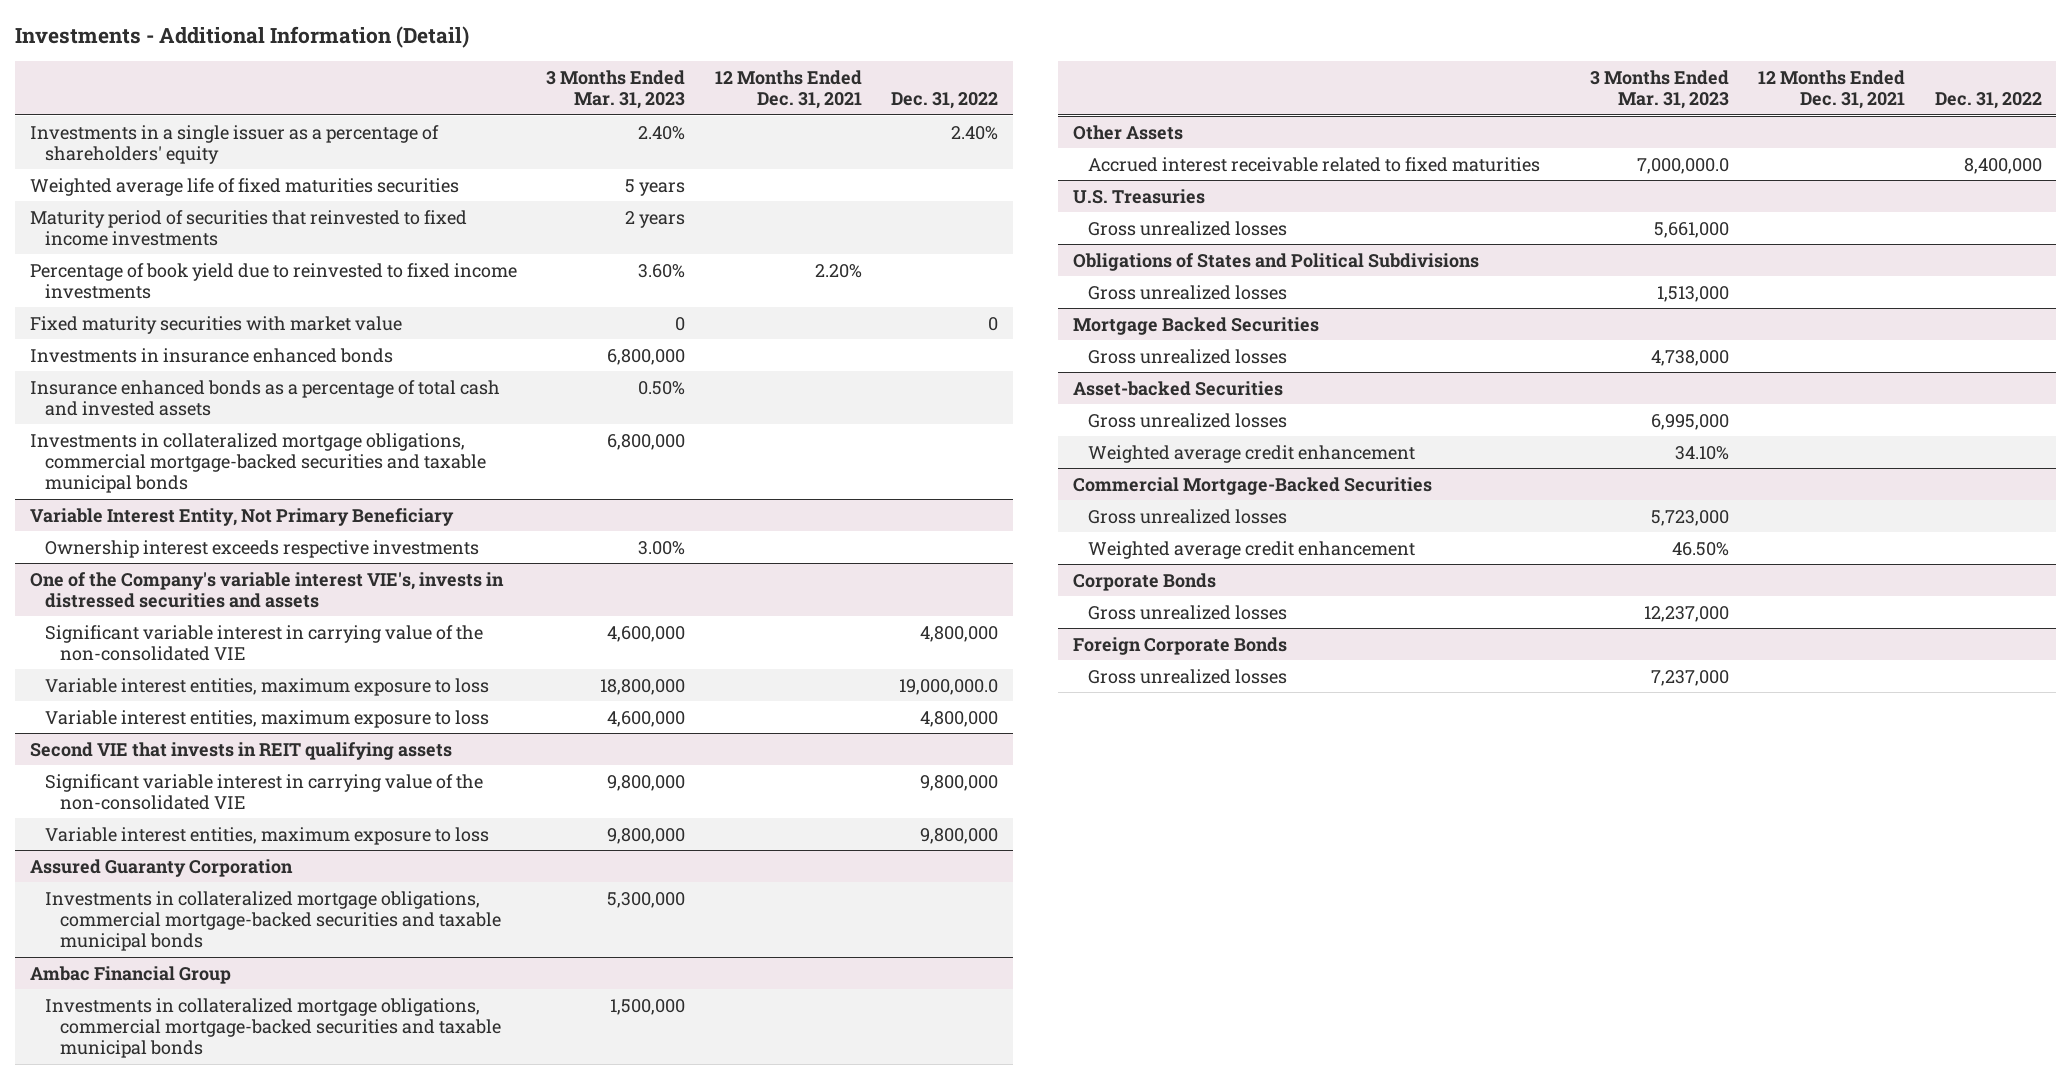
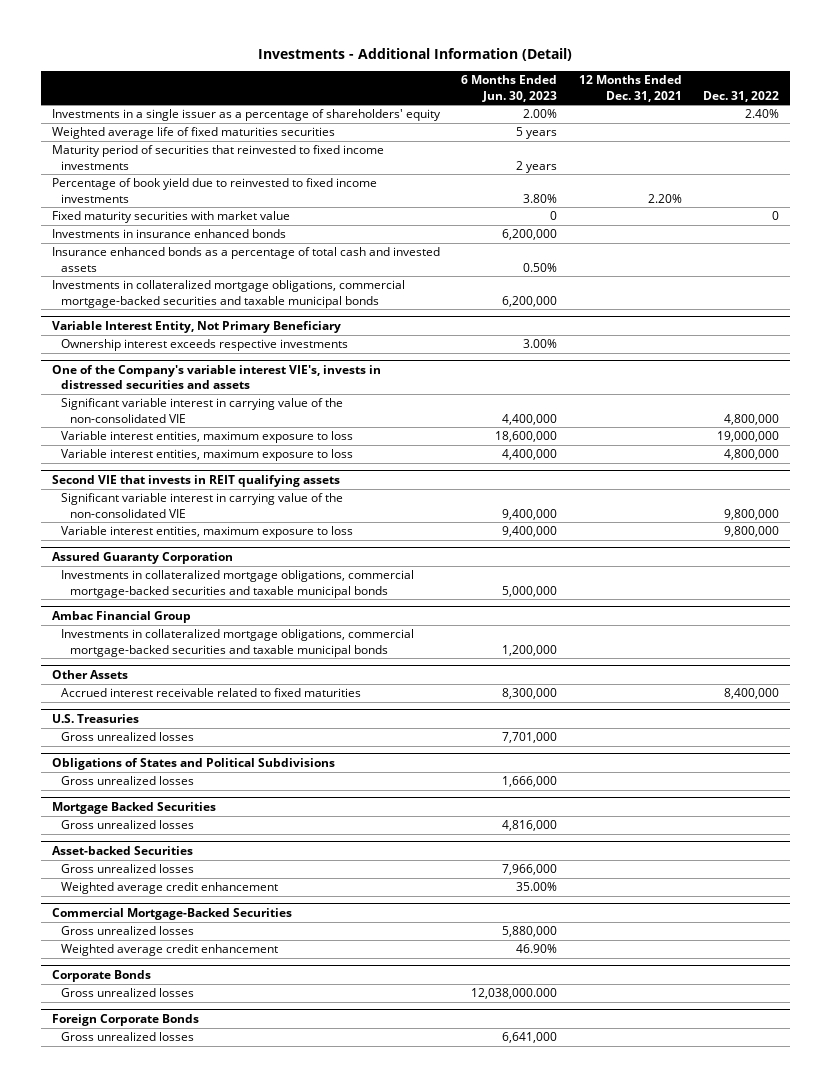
[546,69,686,110] 3 Months Ended Mar. 31, 2023 -> none
none -> [461,75,558,102] 6 Months Ended Jun. 30, 2023
[899,678,999,695] 19,000,000.0 -> [717,431,780,443] 19,000,000

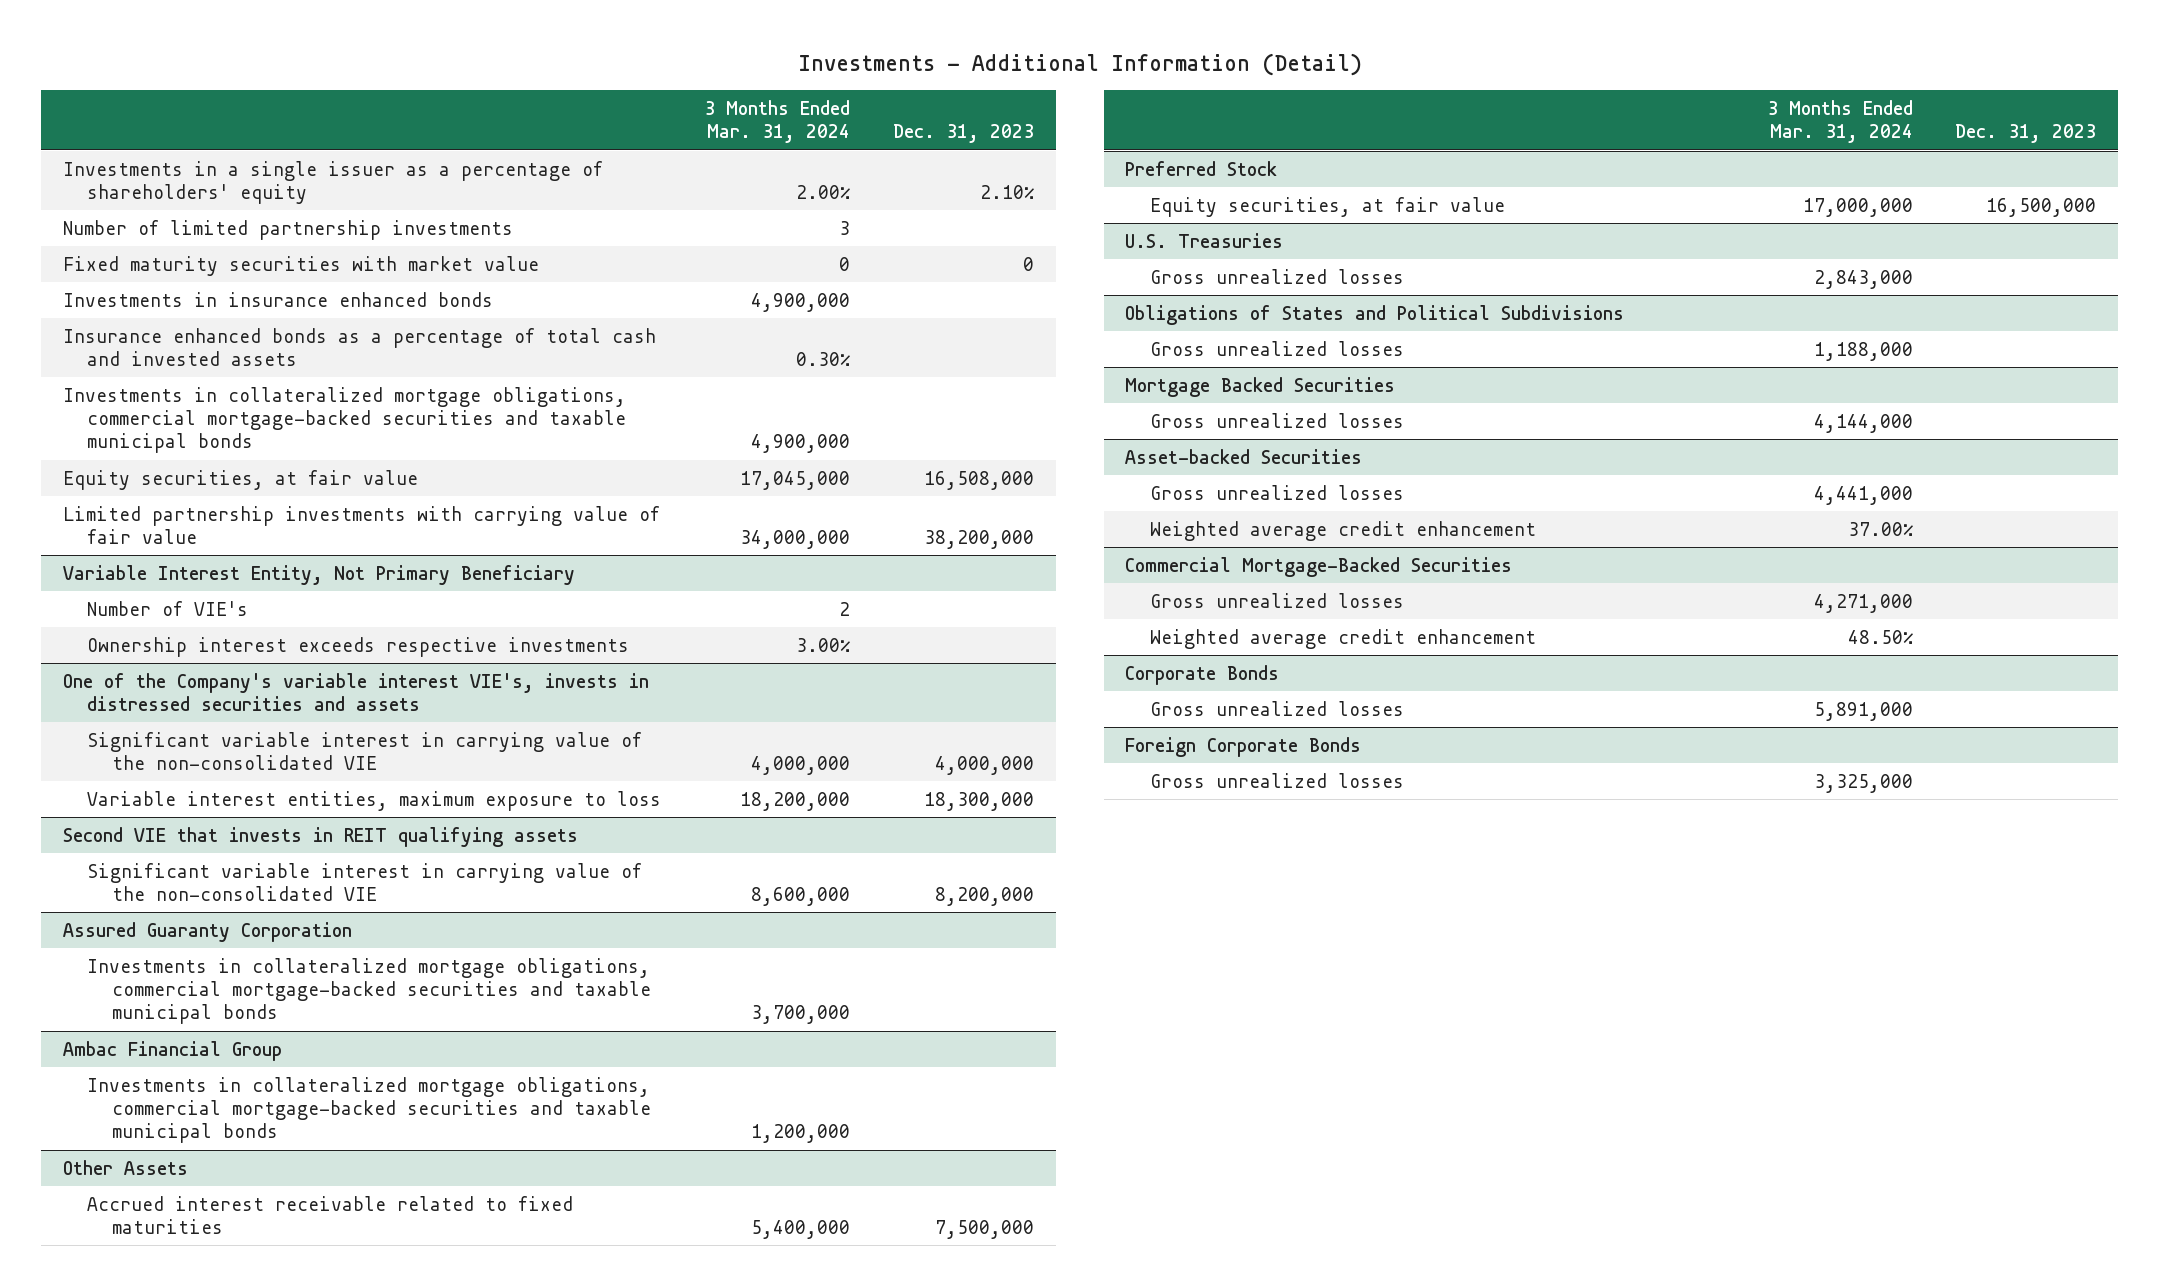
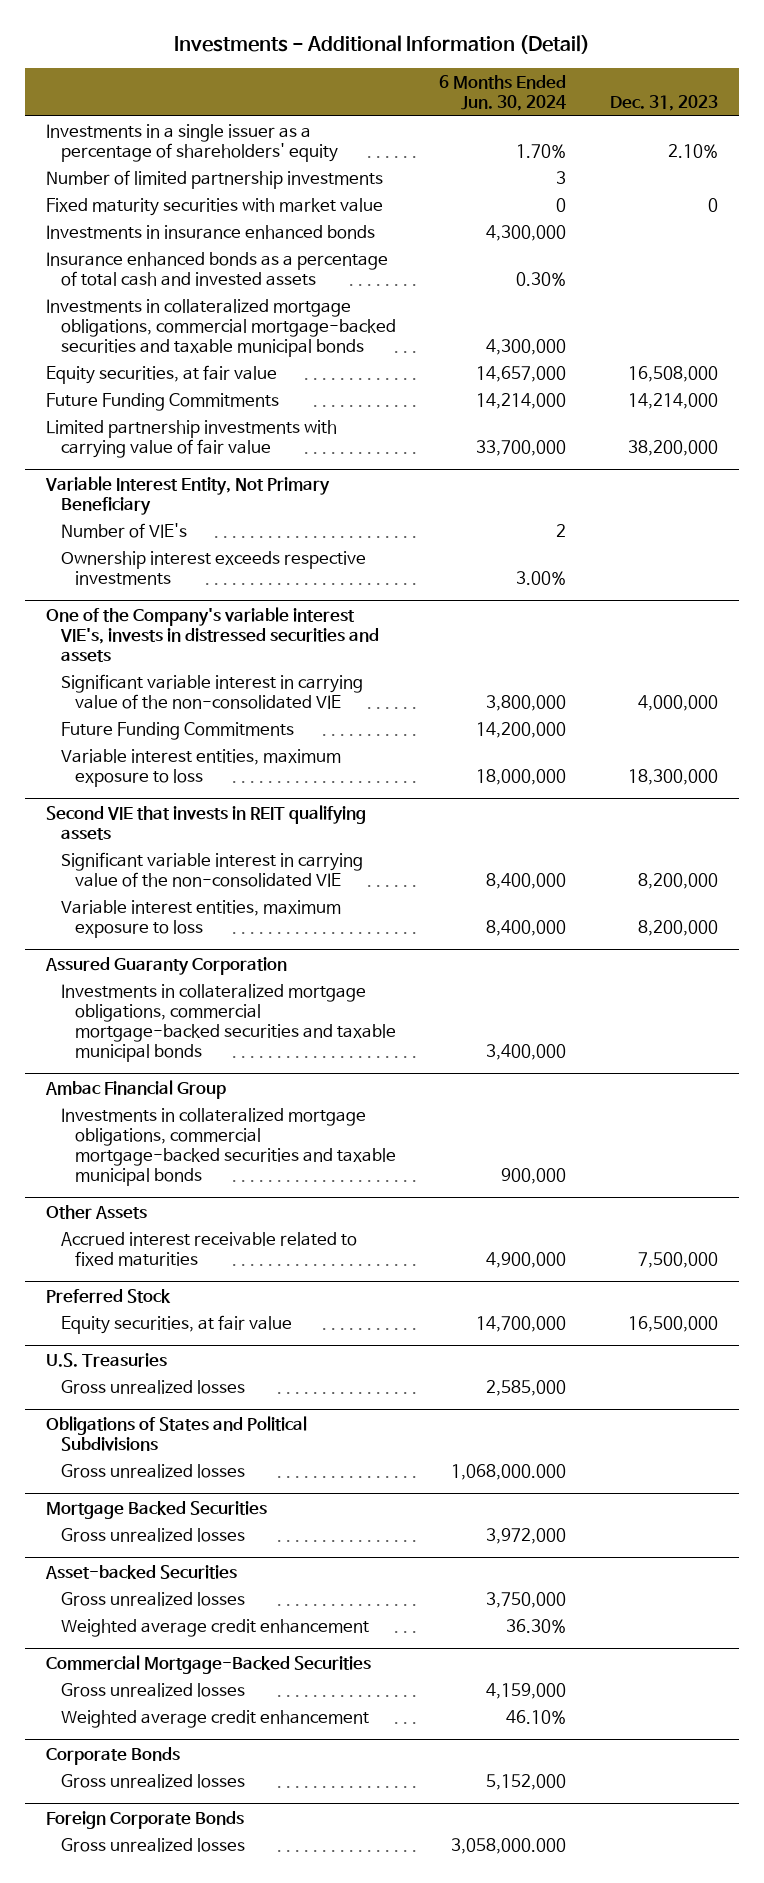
[704,100,851,144] 3 Months Ended Mar. 31, 2024 -> none
none -> [439,75,567,112] 6 Months Ended Jun. 30, 2024
none -> [46,392,280,411] Future Funding Commitments
none -> [60,721,294,740] Future Funding Commitments
none -> [60,899,341,938] Variable interest entities, maximum exposure to loss

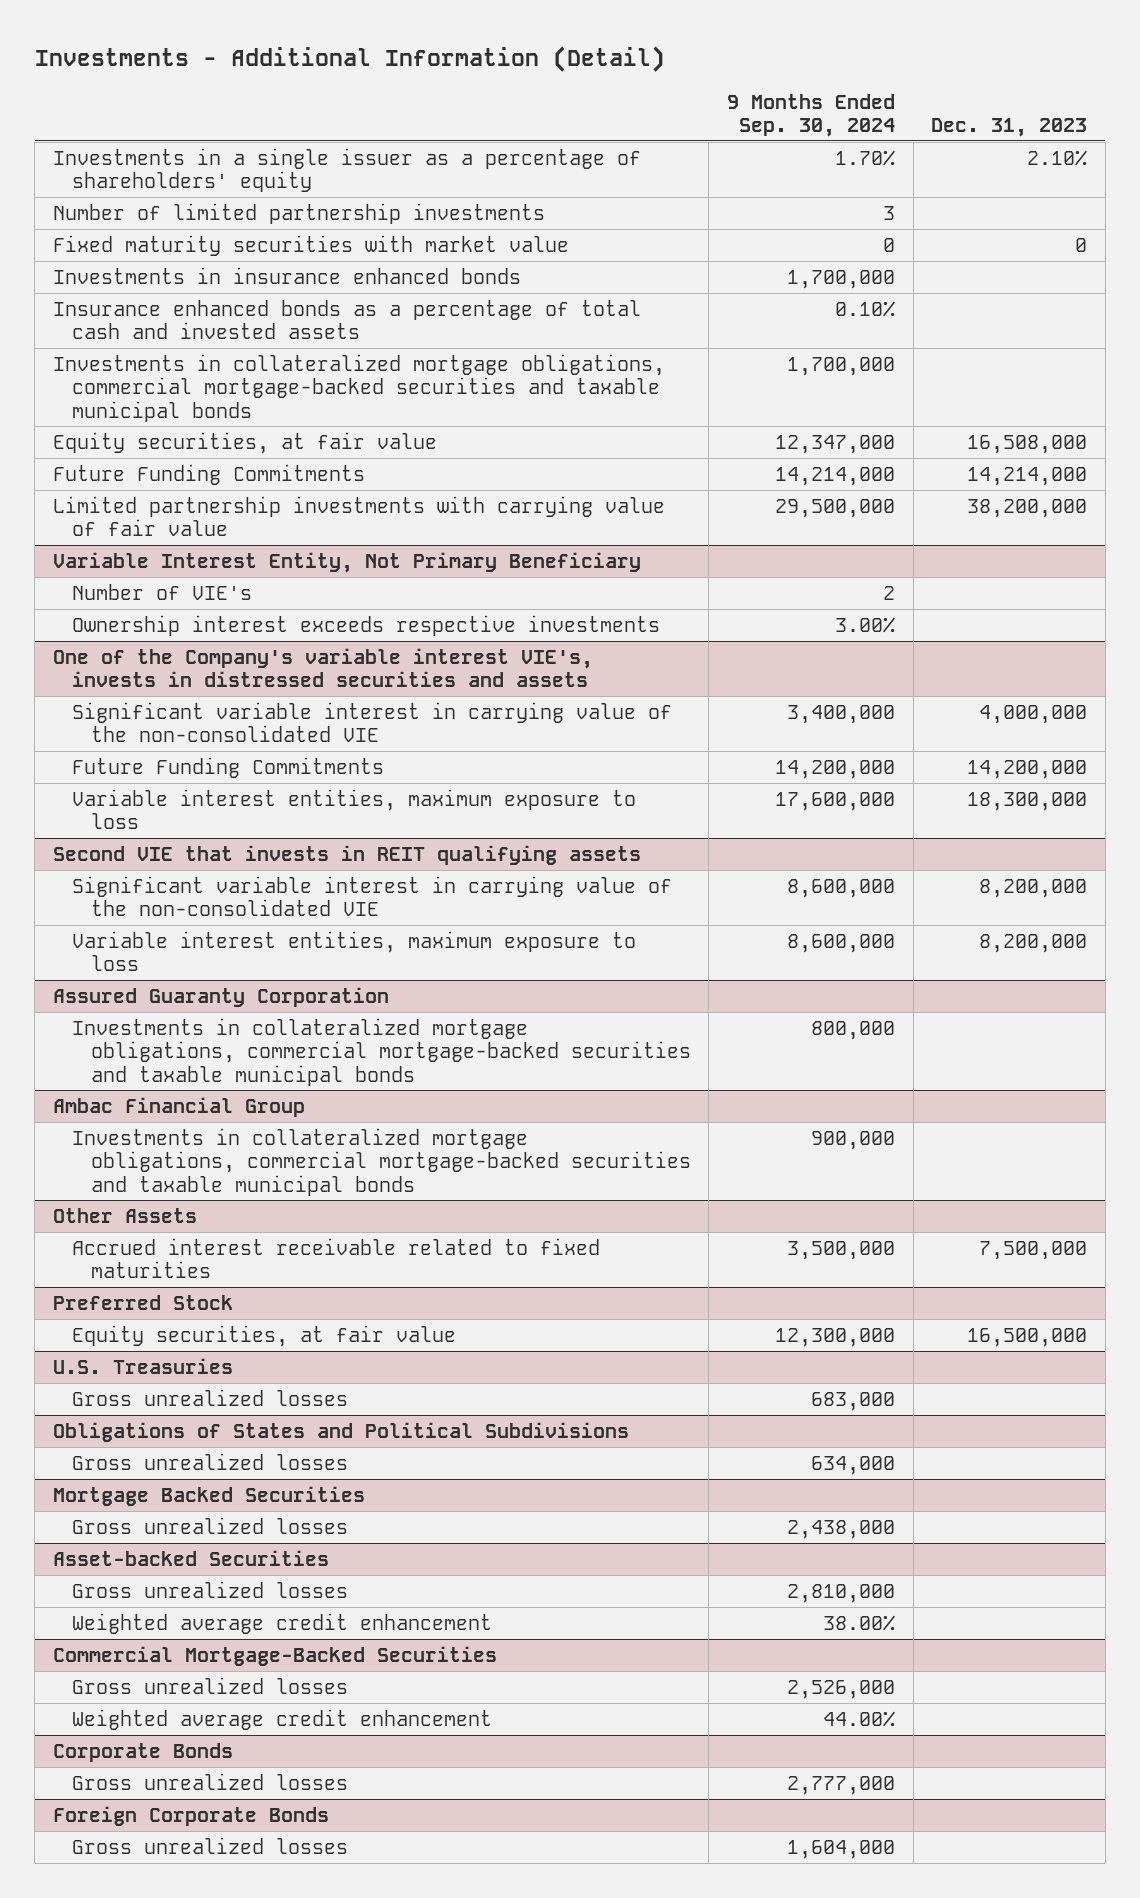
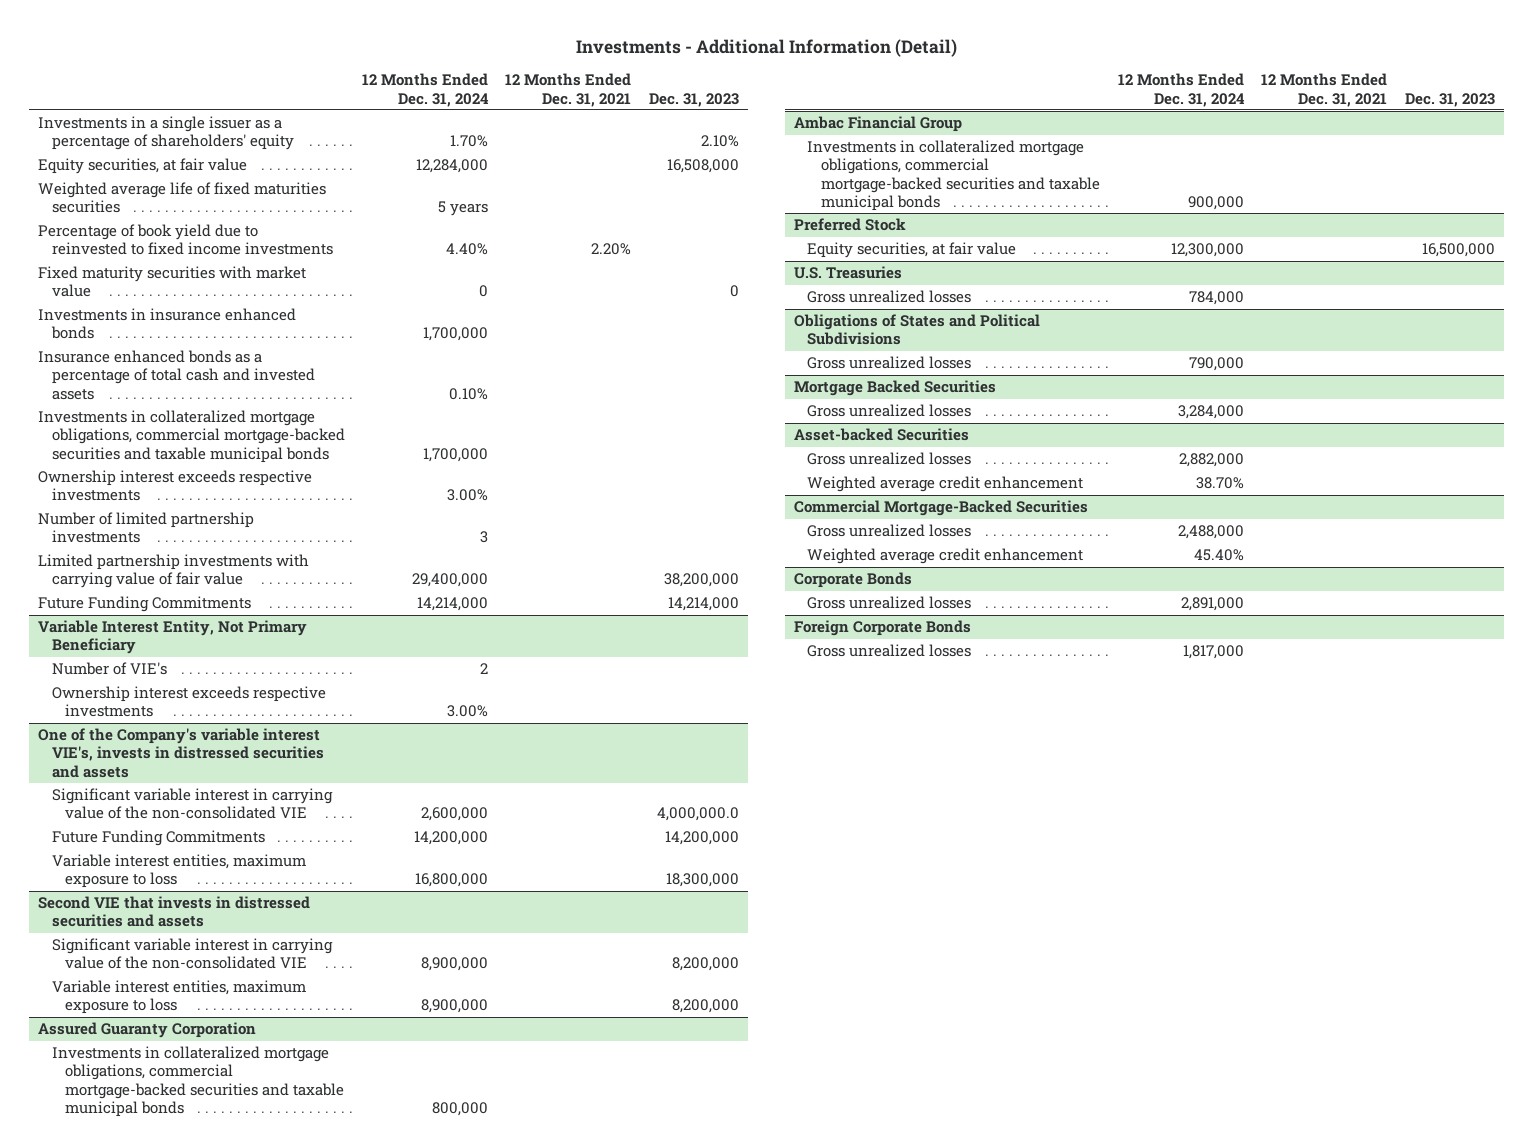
[726,93,895,137] 9 Months Ended Sep. 30, 2024 -> none
none -> [361,73,489,107] 12 Months Ended Dec. 31, 2024
none -> [505,73,632,107] 12 Months Ended Dec. 31, 2021
[52,431,437,454] Equity securities, at fair value -> [38,158,248,175] Equity securities, at fair value
none -> [38,182,327,214] Weighted average life of fixed maturities securities
none -> [38,224,333,256] Percentage of book yield due to reinvested to fixed income investments
none -> [38,470,313,502] Ownership interest exceeds respective investments
[52,202,545,224] Number of limited partnership investments -> [38,512,255,544] Number of limited partnership investments
[52,463,365,485] Future Funding Commitments -> [38,596,252,613] Future Funding Commitments
[979,704,1088,724] 4,000,000 -> [656,807,739,822] 4,000,000.0
[52,844,641,865] Second VIE that invests in REIT qualifying assets -> [38,896,311,928] Second VIE that invests in distressed securities and assets
[52,1207,197,1223] Other Assets -> none
[71,1237,600,1279] Accrued interest receivable related to fixed maturities -> none

